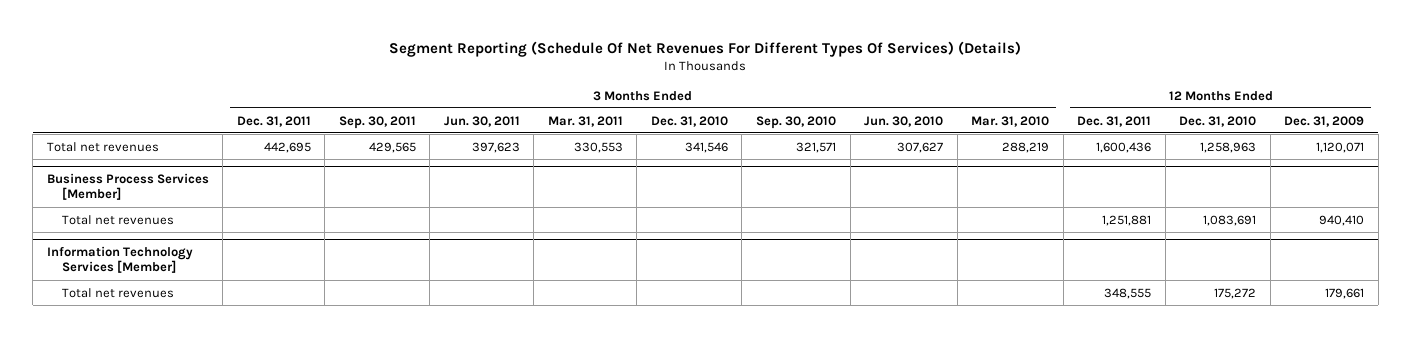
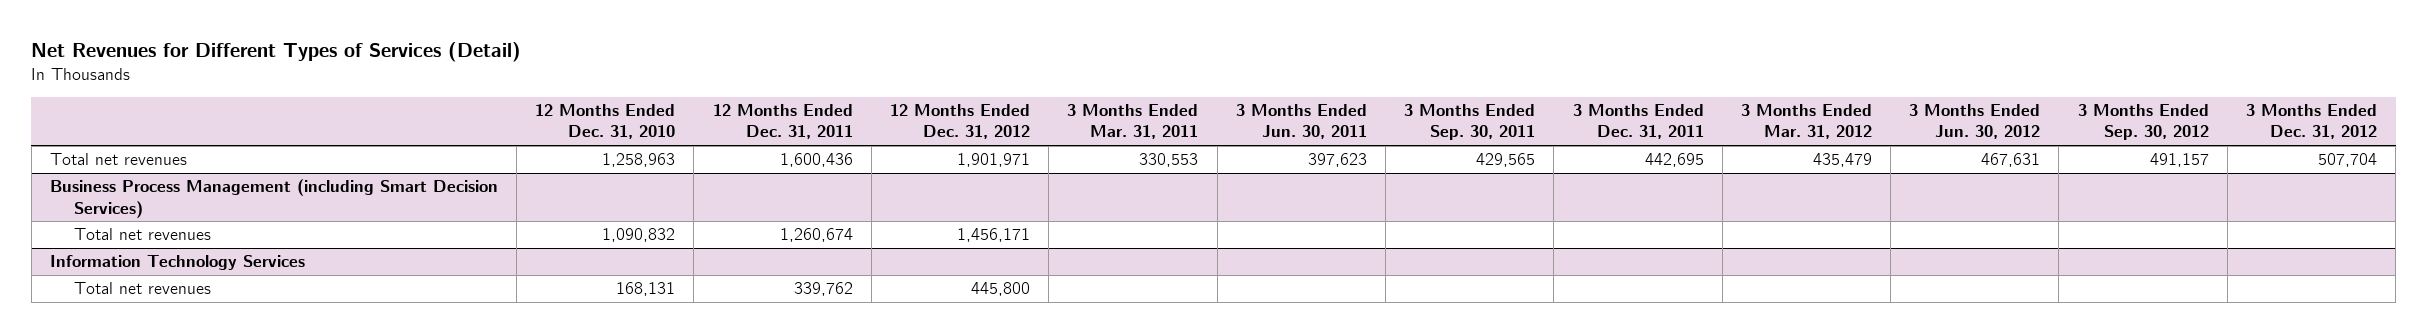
[389,40,1022,57] Segment Reporting (Schedule Of Net Revenues For Different Types Of Services) (Details) -> [31,42,522,63] Net Revenues for Different Types of Services (Detail)
[650,115,728,127] Dec. 31, 2010 -> none
[756,115,837,129] Sep. 30, 2010 -> none
[864,115,944,127] Jun. 30, 2010 -> none
[971,115,1050,127] Mar. 31, 2010 -> none
[1284,115,1365,127] Dec. 31, 2009 -> none
none -> [889,103,1030,140] 12 Months Ended Dec. 31, 2012
none -> [1740,103,1872,140] 3 Months Ended Mar. 31, 2012
none -> [1909,103,2041,140] 3 Months Ended Jun. 30, 2012
none -> [2077,103,2209,141] 3 Months Ended Sep. 30, 2012
none -> [2246,103,2378,140] 3 Months Ended Dec. 31, 2012
[46,173,209,201] Business Process Services [Member] -> none
none -> [49,179,498,218] Business Process Management (including Smart Decision Services)
[1102,214,1152,226] 1,251,881 -> [779,228,853,243] 1,260,674
[1203,214,1257,226] 1,083,691 -> [602,228,676,243] 1,090,832
[46,246,193,274] Information Technology Services [Member] -> [49,255,305,271] Information Technology Services
[1104,287,1152,299] 348,555 -> [793,282,853,297] 339,762
[1214,287,1257,299] 175,272 -> [616,282,676,297] 168,131

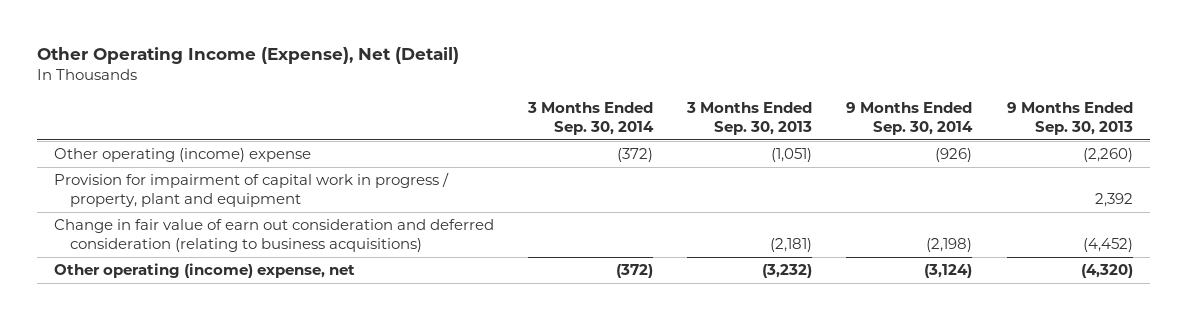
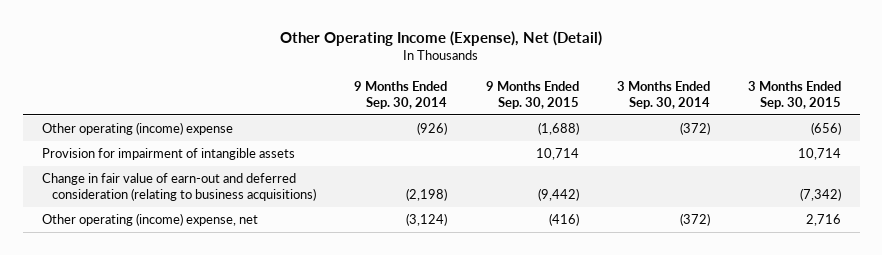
[686,102,813,135] 3 Months Ended Sep. 30, 2013 -> none
[1006,102,1133,135] 9 Months Ended Sep. 30, 2013 -> none
none -> [485,80,579,109] 9 Months Ended Sep. 30, 2015
none -> [747,80,841,109] 3 Months Ended Sep. 30, 2015
[53,172,449,207] Provision for impairment of capital work in progress / property, plant and equipment -> none
none -> [41,148,295,161] Provision for impairment of intangible assets
[53,219,494,252] Change in fair value of earn out consideration and deferred consideration (relating to business acquisitions) -> [41,173,317,202] Change in fair value of earn-out and deferred consideration (relating to business acquisitions)

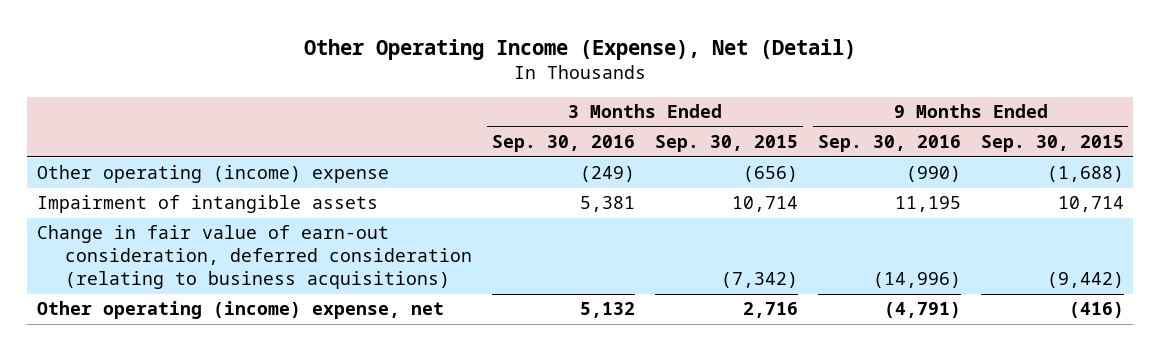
[354,80,448,109] 9 Months Ended Sep. 30, 2014 -> none
[616,80,710,109] 3 Months Ended Sep. 30, 2014 -> none
none -> [492,135,636,153] Sep. 30, 2016
none -> [817,135,961,153] Sep. 30, 2016
[41,148,295,161] Provision for impairment of intangible assets -> [36,195,378,214] Impairment of intangible assets
[41,173,317,202] Change in fair value of earn-out and deferred consideration (relating to business acquisitions) -> [36,225,473,290] Change in fair value of earn-out consideration, deferred consideration (relating to business acquisitions)

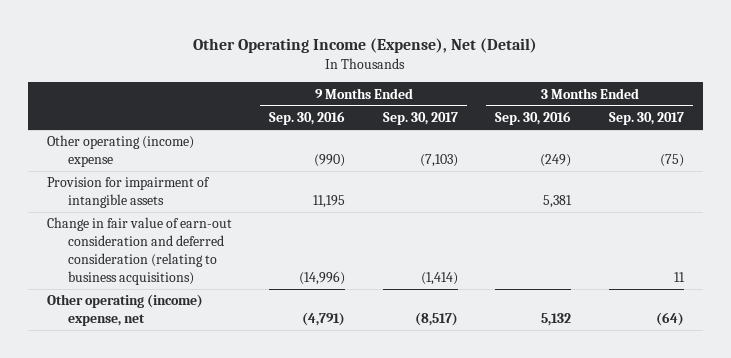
[654,135,798,153] Sep. 30, 2015 -> none
[980,135,1124,153] Sep. 30, 2015 -> none
none -> [382,112,458,126] Sep. 30, 2017
none -> [608,112,684,126] Sep. 30, 2017
[36,195,378,214] Impairment of intangible assets -> [46,177,210,209] Provision for impairment of intangible assets
[36,225,473,290] Change in fair value of earn-out consideration, deferred consideration (relating to business acquisitions) -> [46,217,232,286] Change in fair value of earn-out consideration and deferred consideration (relating to business acquisitions)

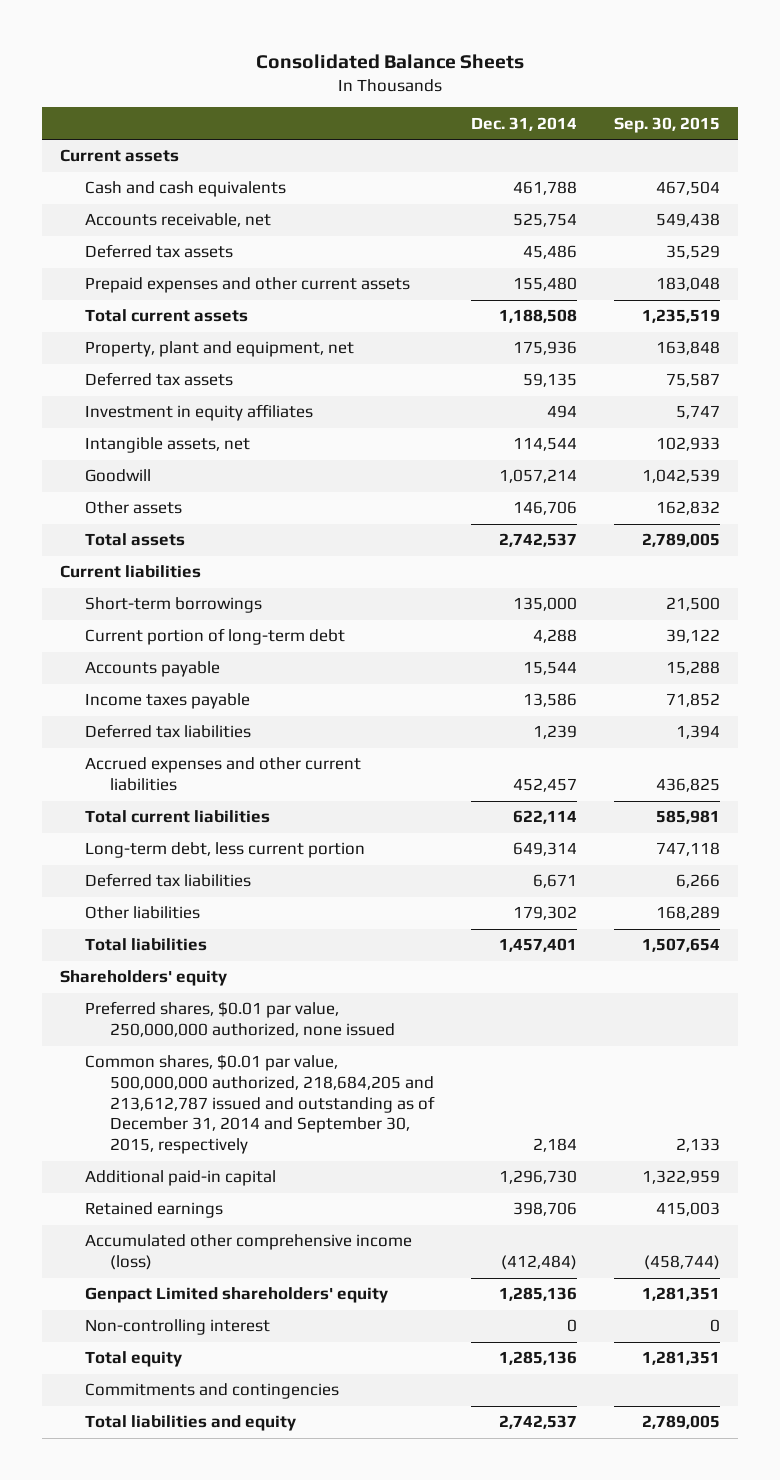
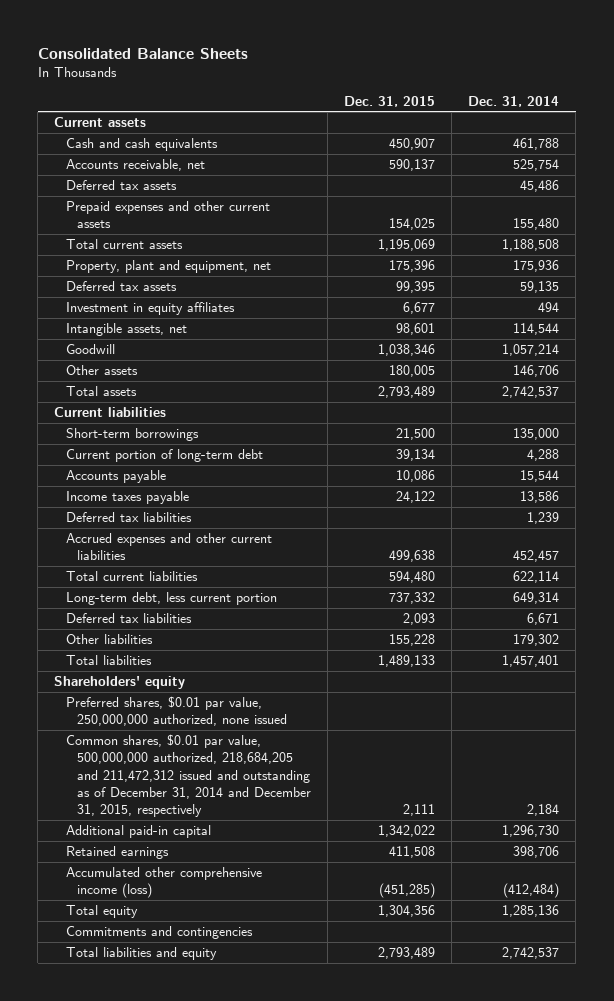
[613,116,720,133] Sep. 30, 2015 -> none
none -> [344,95,436,107] Dec. 31, 2015
[85,1054,435,1154] Common shares, $0.01 par value, 500,000,000 authorized, 218,684,205 and 213,612,787 issued and outstanding as of December 31, 2014 and September 30, 2015, respectively -> [65,734,312,818] Common shares, $0.01 par value, 500,000,000 authorized, 218,684,205 and 211,472,312 issued and outstanding as of December 31, 2014 and December 31, 2015, respectively
[85,1287,389,1304] Genpact Limited shareholders' equity -> none
[85,1319,271,1336] Non-controlling interest -> none

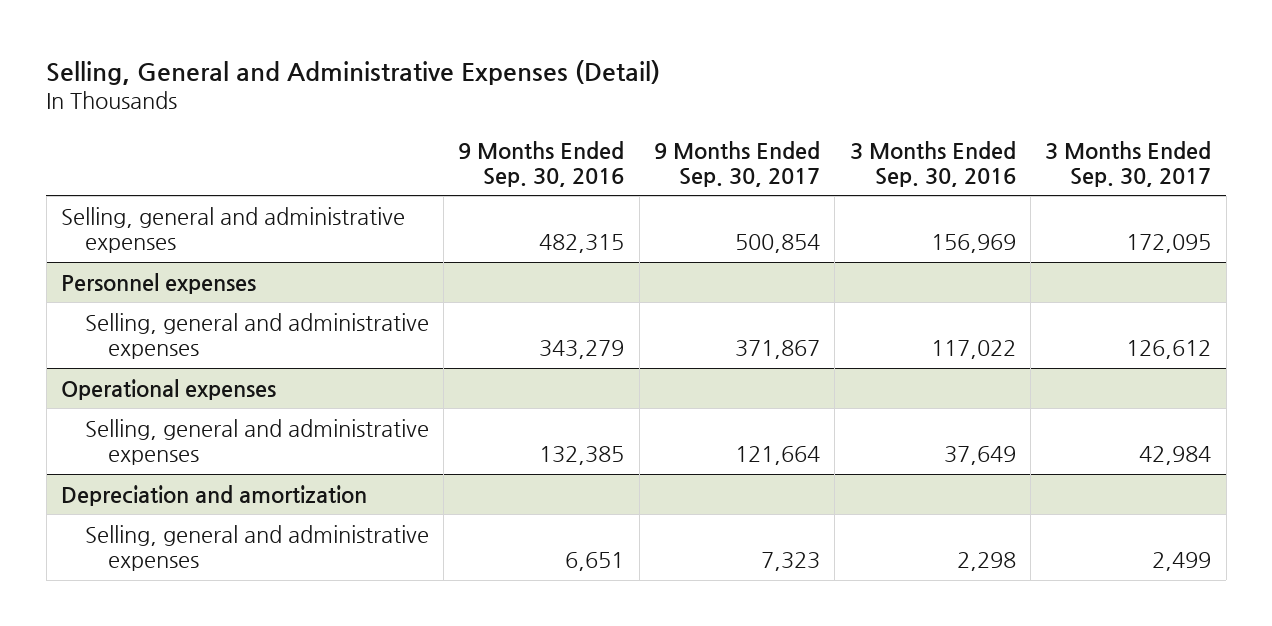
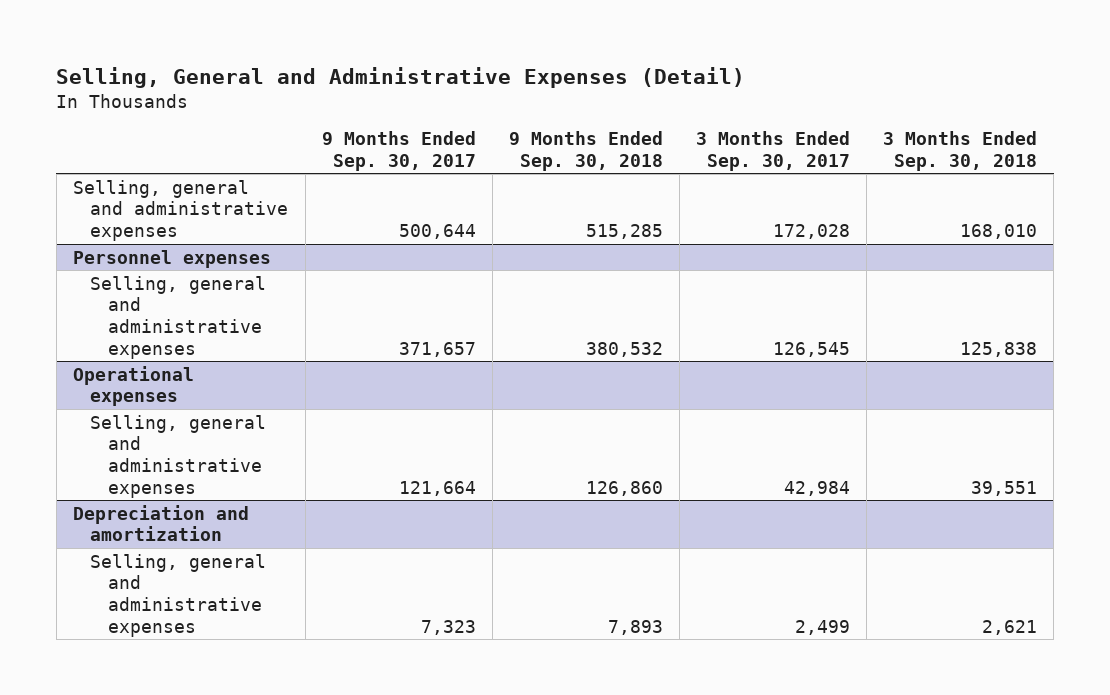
[458,140,625,187] 9 Months Ended Sep. 30, 2016 -> none
[849,140,1016,187] 3 Months Ended Sep. 30, 2016 -> none
none -> [508,131,663,171] 9 Months Ended Sep. 30, 2018
none -> [882,131,1037,171] 3 Months Ended Sep. 30, 2018
[735,233,821,253] 500,854 -> [398,223,476,239] 500,644
[1126,233,1212,253] 172,095 -> [772,223,850,239] 172,028
[735,339,821,359] 371,867 -> [398,341,476,357] 371,657
[1126,339,1212,359] 126,612 -> [772,341,850,357] 126,545

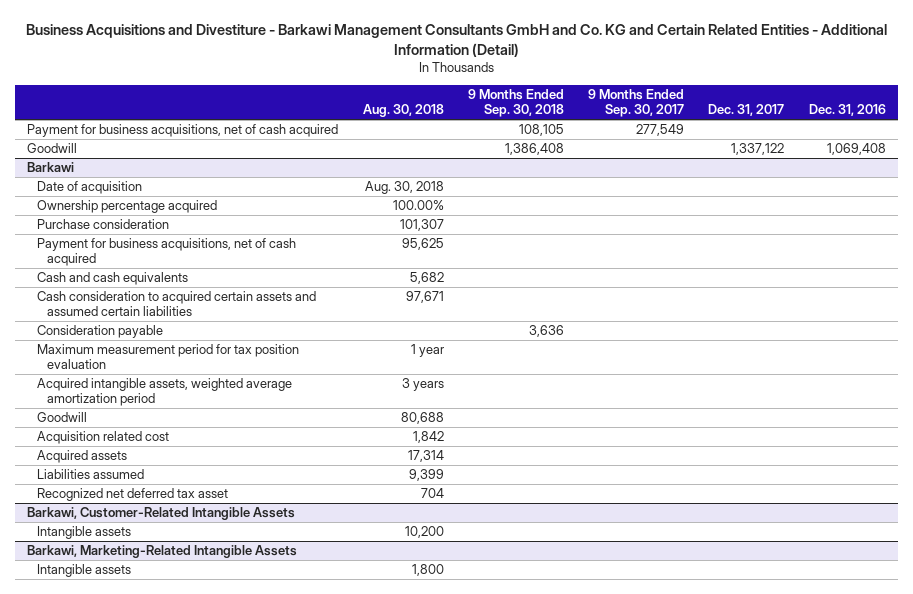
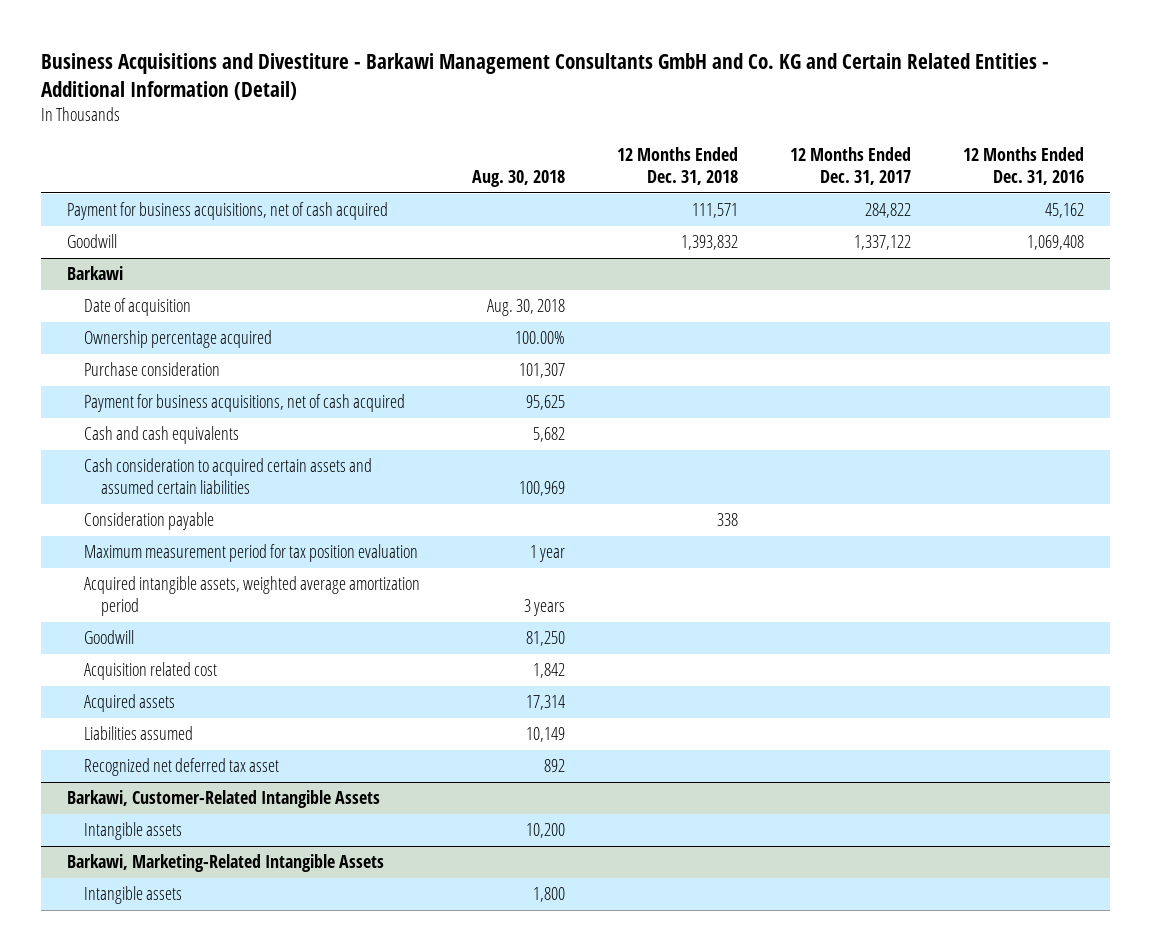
[467,89,564,118] 9 Months Ended Sep. 30, 2018 -> none
[588,89,685,118] 9 Months Ended Sep. 30, 2017 -> none
[708,104,785,117] Dec. 31, 2017 -> none
[808,104,886,117] Dec. 31, 2016 -> none
none -> [616,147,738,185] 12 Months Ended Dec. 31, 2018
none -> [790,147,912,185] 12 Months Ended Dec. 31, 2017
none -> [963,147,1085,185] 12 Months Ended Dec. 31, 2016
[405,291,444,304] 97,671 -> [518,480,565,496] 100,969
[400,412,444,425] 80,688 -> [525,631,565,647] 81,250
[408,469,444,482] 9,399 -> [525,727,565,743] 10,149
[420,488,444,499] 704 -> [543,759,565,773] 892

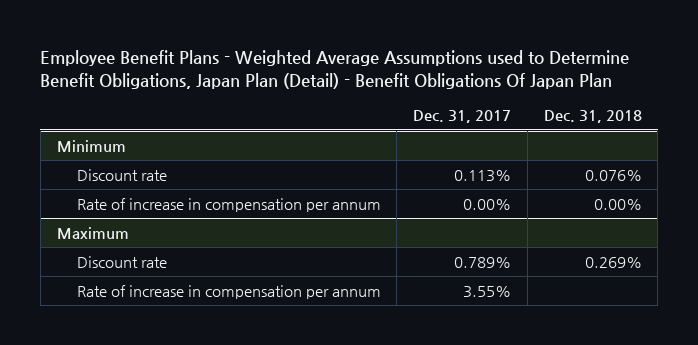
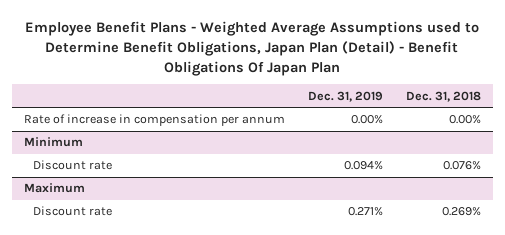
[413,110,512,124] Dec. 31, 2017 -> none
none -> [307,90,383,102] Dec. 31, 2019
none -> [23,114,285,127] Rate of increase in compensation per annum
[76,197,381,212] Rate of increase in compensation per annum -> none
[76,284,381,299] Rate of increase in compensation per annum -> none

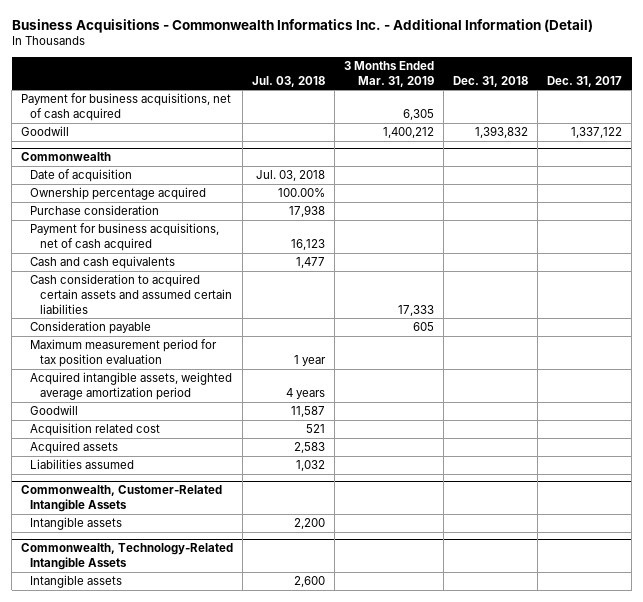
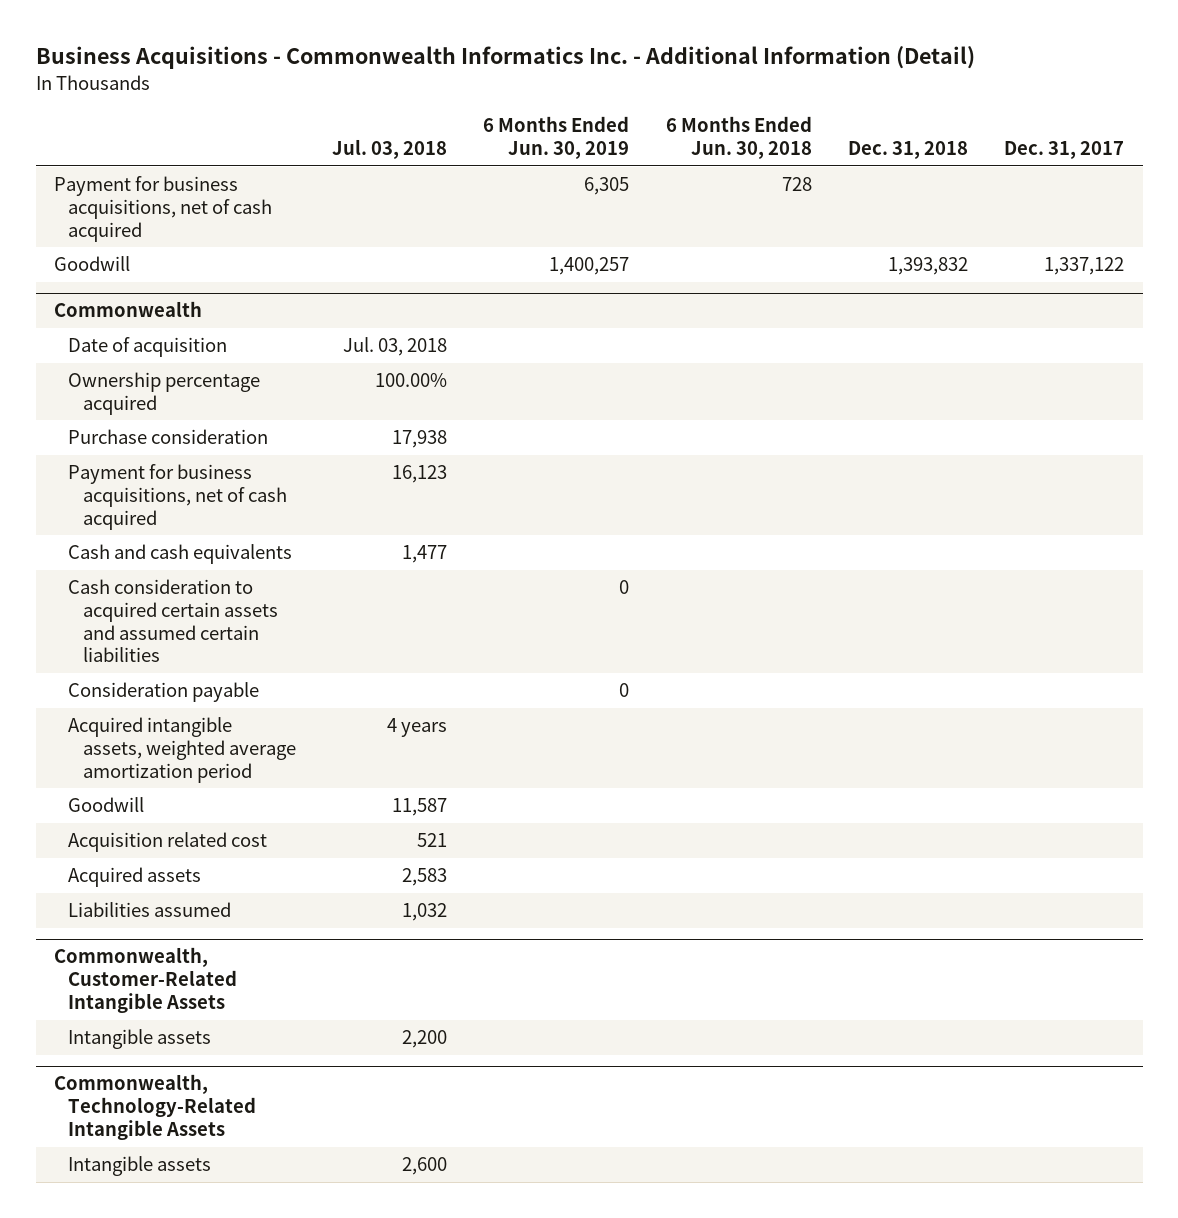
[344,60,435,87] 3 Months Ended Mar. 31, 2019 -> none
none -> [483,116,630,160] 6 Months Ended Jun. 30, 2019
none -> [665,116,812,160] 6 Months Ended Jun. 30, 2018
[30,339,218,367] Maximum measurement period for tax position evaluation -> none

